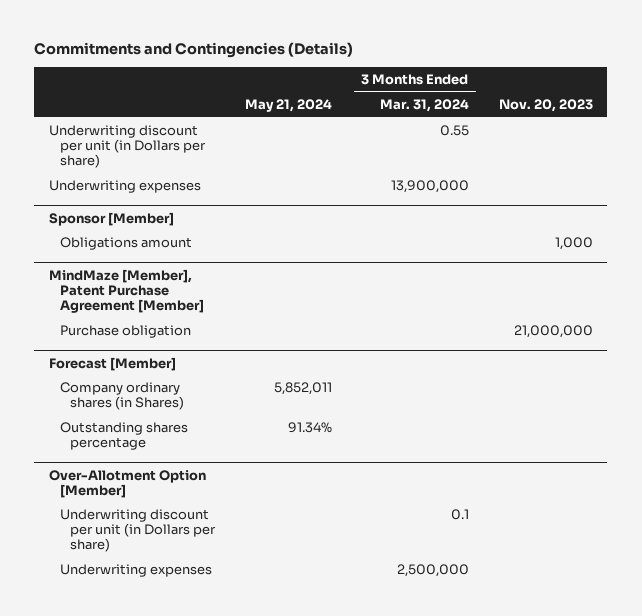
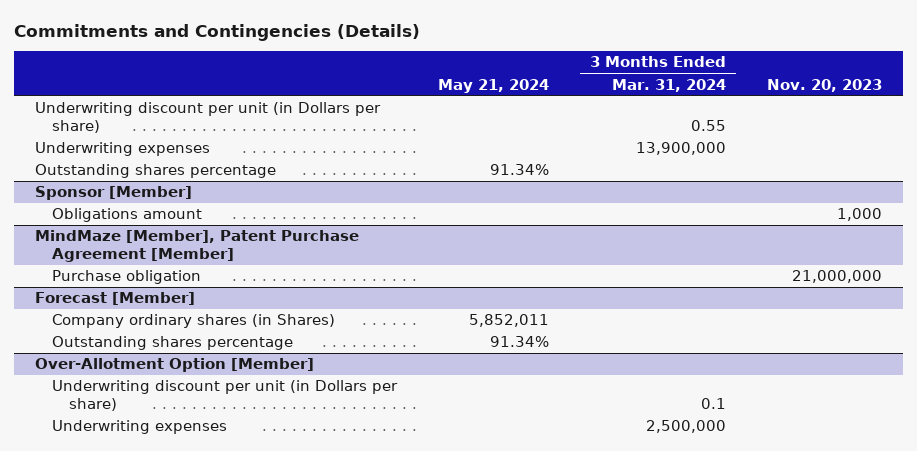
none -> [34,164,276,179] Outstanding shares percentage

